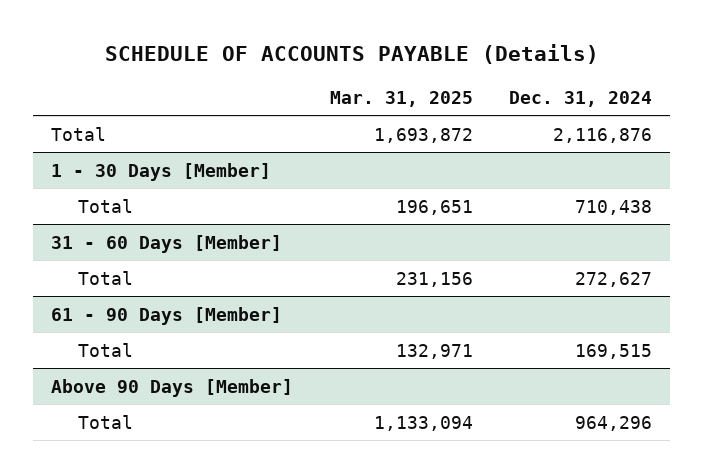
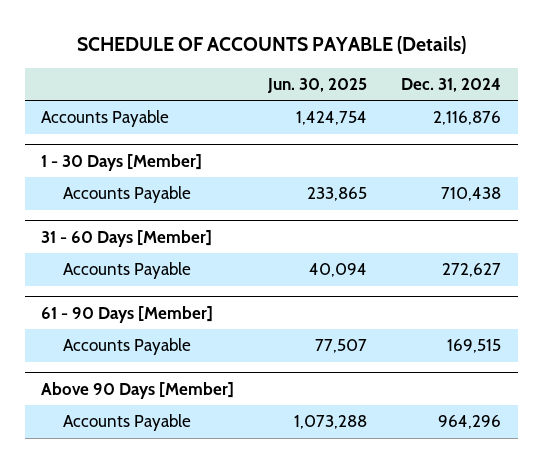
[329,90,473,107] Mar. 31, 2025 -> none
none -> [267,77,368,93] Jun. 30, 2025
[51,126,107,141] Total -> [41,110,170,128] Accounts Payable
[77,198,133,213] Total -> [62,186,191,204] Accounts Payable
[77,270,133,285] Total -> [62,262,191,280] Accounts Payable
[77,342,133,357] Total -> [62,338,191,356] Accounts Payable
[77,414,133,429] Total -> [62,414,191,432] Accounts Payable

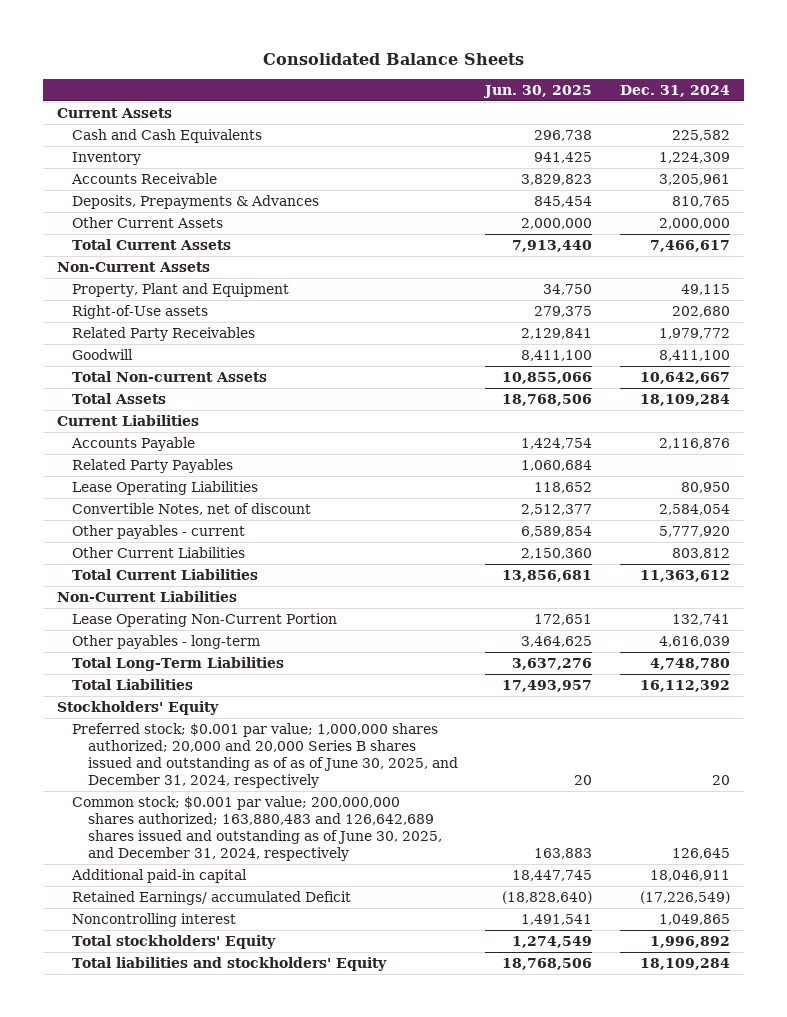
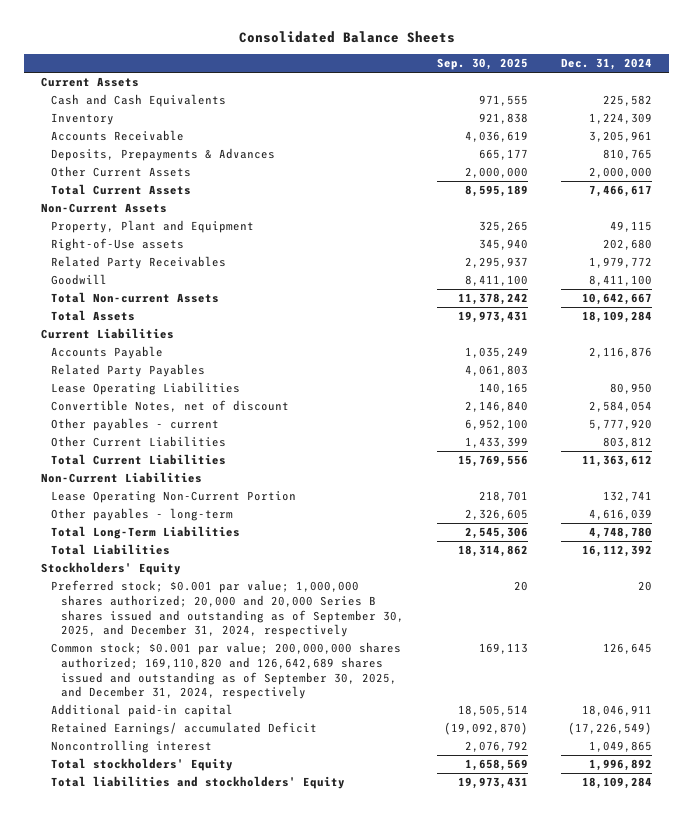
[483,84,593,98] Jun. 30, 2025 -> none
none -> [436,58,528,71] Sep. 30, 2025
[72,723,458,788] Preferred stock; $0.001 par value; 1,000,000 shares authorized; 20,000 and 20,000 Series B shares issued and outstanding as of as of June 30, 2025, and December 31, 2024, respectively -> [50,580,404,638] Preferred stock; $0.001 par value; 1,000,000 shares authorized; 20,000 and 20,000 Series B shares issued and outstanding as of September 30, 2025, and December 31, 2024, respectively
[72,796,442,861] Common stock; $0.001 par value; 200,000,000 shares authorized; 163,880,483 and 126,642,689 shares issued and outstanding as of June 30, 2025, and December 31, 2024, respectively -> [50,642,401,700] Common stock; $0.001 par value; 200,000,000 shares authorized; 169,110,820 and 126,642,689 shares issued and outstanding as of September 30, 2025, and December 31, 2024, respectively

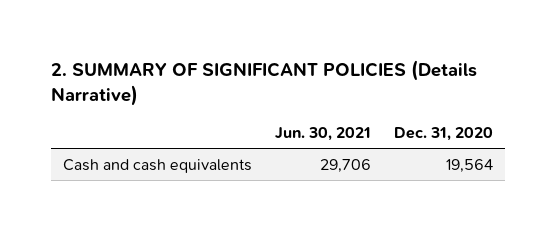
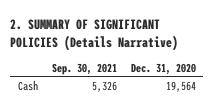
[274,127,371,142] Jun. 30, 2021 -> none
none -> [51,62,117,75] Sep. 30, 2021
[62,159,252,174] Cash and cash equivalents -> [17,79,38,91] Cash

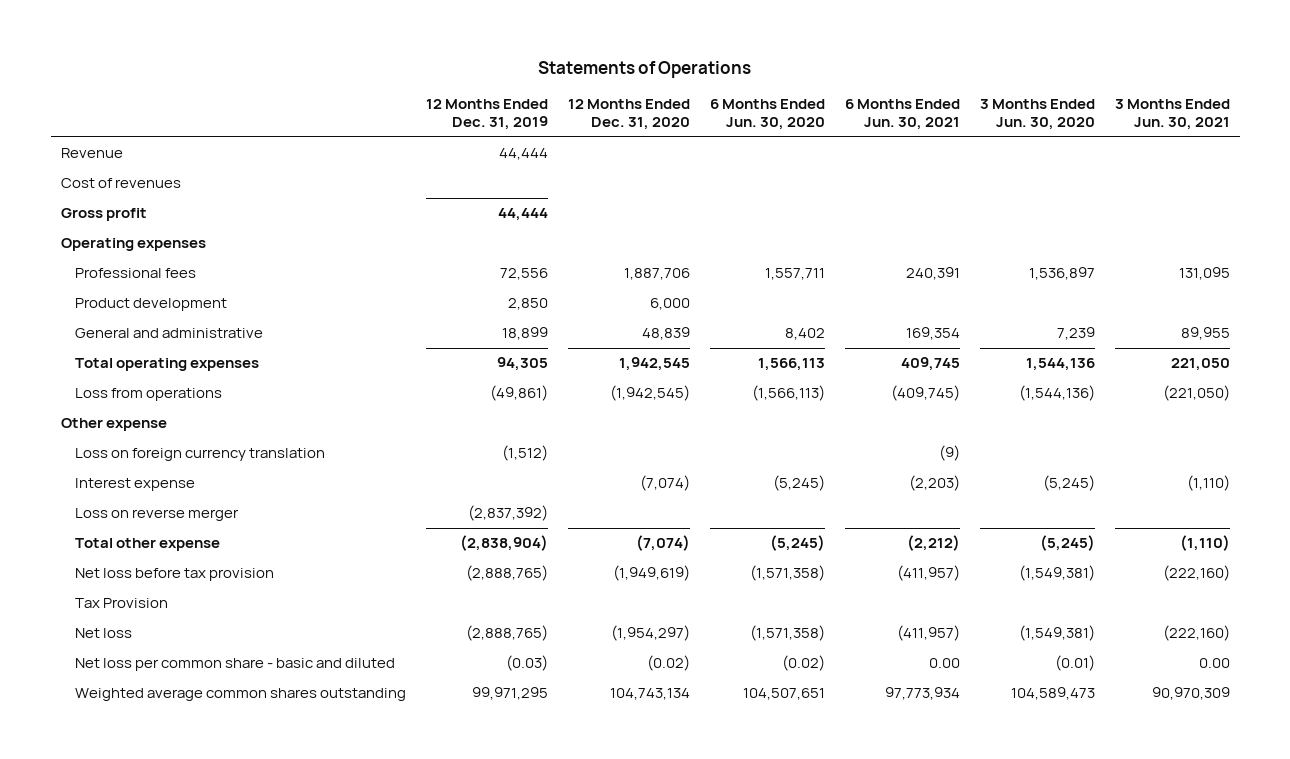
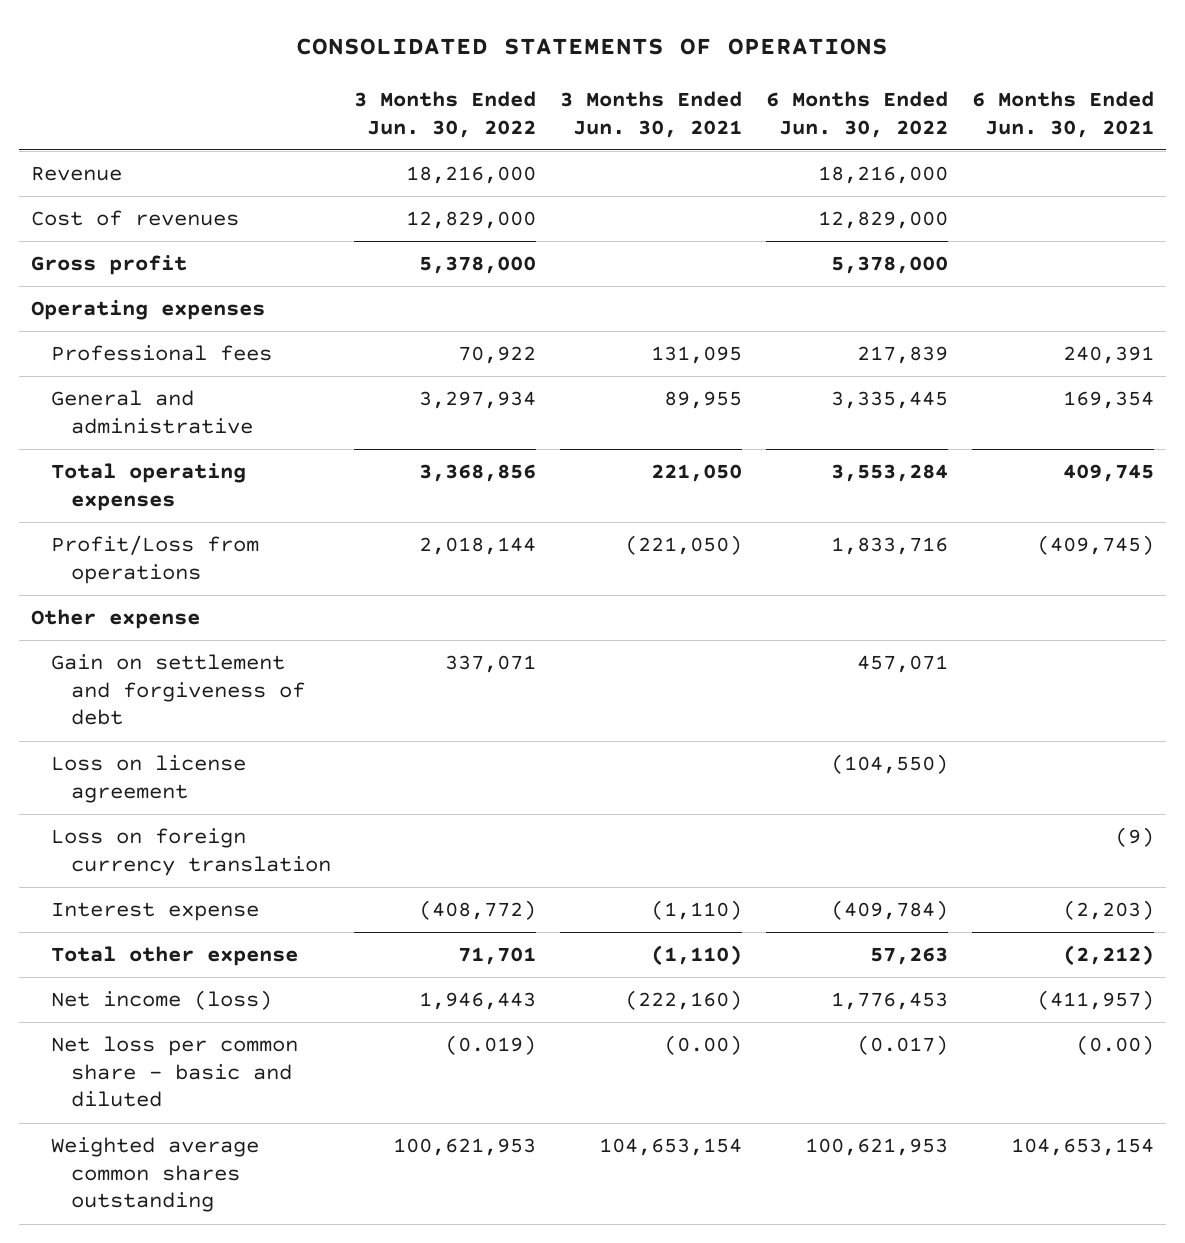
[538,60,752,78] Statements of Operations -> [296,38,889,56] CONSOLIDATED STATEMENTS OF OPERATIONS
[425,99,548,131] 12 Months Ended Dec. 31, 2019 -> none
[567,99,690,131] 12 Months Ended Dec. 31, 2020 -> none
[709,99,825,131] 6 Months Ended Jun. 30, 2020 -> none
[979,99,1095,131] 3 Months Ended Jun. 30, 2020 -> none
none -> [354,91,537,138] 3 Months Ended Jun. 30, 2022
none -> [766,91,949,138] 6 Months Ended Jun. 30, 2022
[74,298,227,312] Product development -> none
[74,388,222,402] Loss from operations -> [50,535,259,584] Profit/Loss from operations
none -> [50,654,305,726] Gain on settlement and forgiveness of debt
none -> [50,755,246,803] Loss on license agreement
[74,508,239,522] Loss on reverse merger -> none
[74,568,274,582] Net loss before tax provision -> none
[74,598,168,609] Tax Provision -> none
[74,628,132,639] Net loss -> [50,990,272,1011] Net income (loss)
[928,658,960,669] 0.00 -> [1075,1035,1154,1056] (0.00)
[1198,658,1230,669] 0.00 -> [664,1035,743,1056] (0.00)
[884,687,960,701] 97,773,934 -> [1010,1138,1154,1157] 104,653,154
[1151,687,1230,701] 90,970,309 -> [599,1138,743,1157] 104,653,154

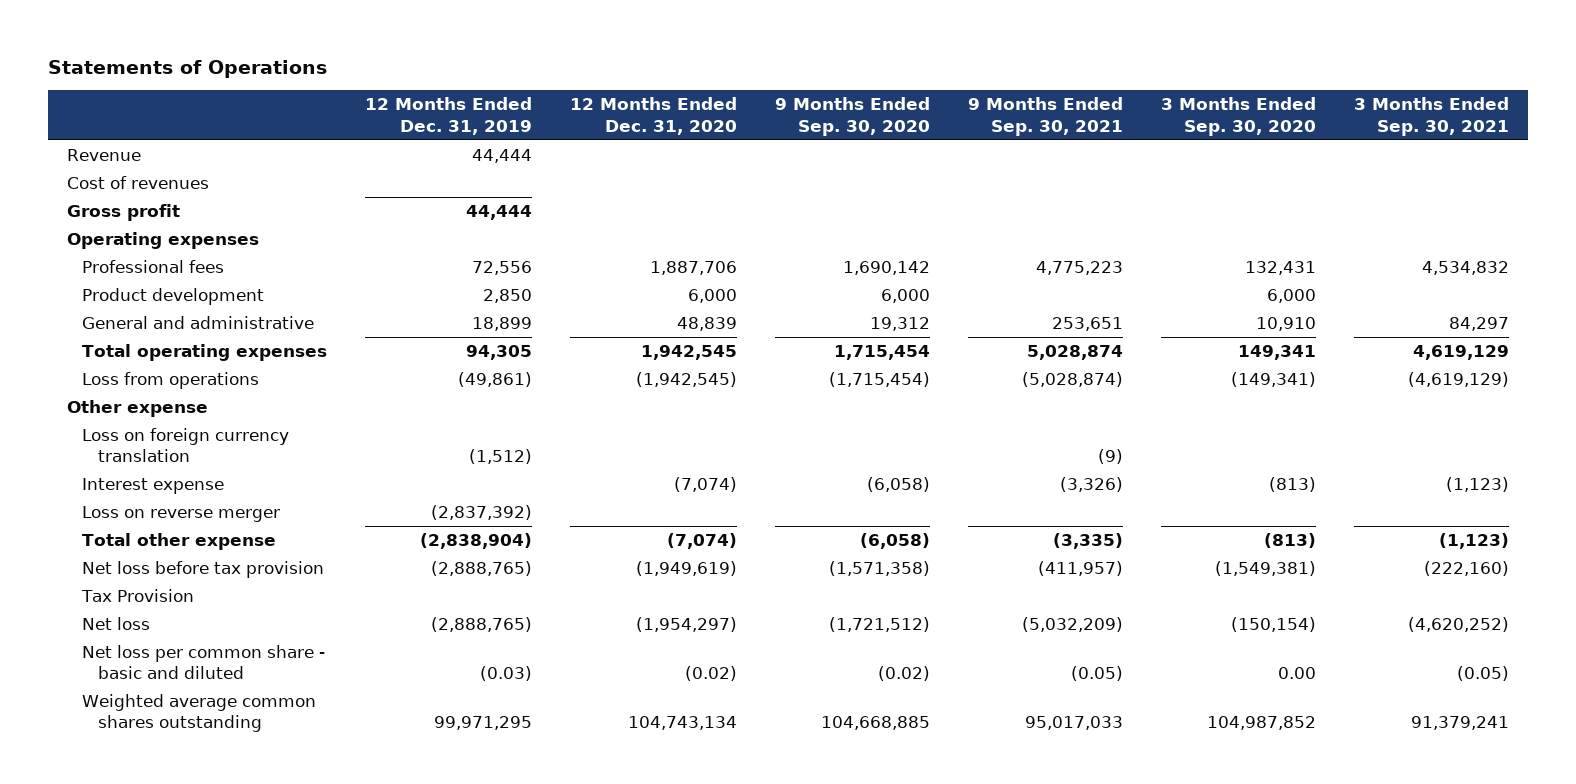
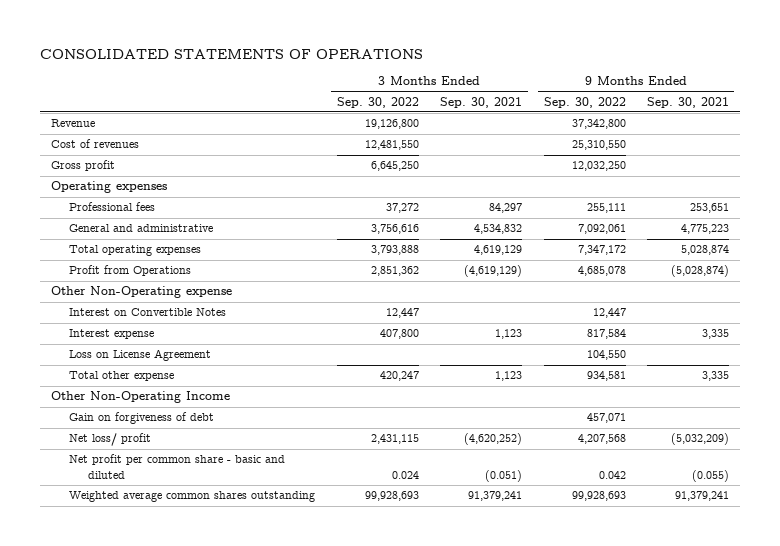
[47,59,327,78] Statements of Operations -> [40,48,424,59] CONSOLIDATED STATEMENTS OF OPERATIONS
[365,97,533,135] 12 Months Ended Dec. 31, 2019 -> none
[570,97,738,135] 12 Months Ended Dec. 31, 2020 -> none
[775,97,931,136] 9 Months Ended Sep. 30, 2020 -> none
[1161,97,1317,136] 3 Months Ended Sep. 30, 2020 -> none
none -> [336,96,419,108] Sep. 30, 2022
none -> [543,96,626,108] Sep. 30, 2022
[82,288,265,306] Product development -> none
[1036,261,1124,276] 4,775,223 -> [690,203,730,214] 253,651
[1422,261,1510,276] 4,534,832 -> [489,203,523,214] 84,297
[1052,317,1124,332] 253,651 -> [681,224,730,235] 4,775,223
[1449,317,1510,332] 84,297 -> [474,224,523,235] 4,534,832
[82,428,290,463] Loss on foreign currency translation -> none
[82,506,281,523] Loss on reverse merger -> none
[82,561,325,579] Net loss before tax provision -> none
[81,589,195,603] Tax Provision -> none
[82,372,260,390] Loss from operations -> [69,265,192,277] Profit from Operations
[66,400,208,418] Other expense -> [50,286,232,299] Other Non-Operating expense
none -> [69,308,227,317] Interest on Convertible Notes
[1060,477,1124,493] (3,326) -> [702,329,730,340] 3,335
[1446,477,1510,493] (1,123) -> [495,329,523,340] 1,123
none -> [69,349,212,362] Loss on License Agreement
[1053,533,1124,550] (3,335) -> [702,371,730,382] 3,335
[1439,533,1510,550] (1,123) -> [495,371,523,382] 1,123
none -> [50,391,230,404] Other Non-Operating Income
none -> [69,412,215,425] Gain on forgiveness of debt
[82,617,151,631] Net loss -> [69,433,152,447] Net loss/ profit
[82,645,326,680] Net loss per common share - basic and diluted -> [69,454,286,479] Net profit per common share - basic and diluted
[1071,666,1124,682] (0.05) -> [692,469,730,482] (0.055)
[1457,666,1510,682] (0.05) -> [485,469,523,482] (0.051)
[1025,716,1124,731] 95,017,033 -> [675,491,730,502] 91,379,241

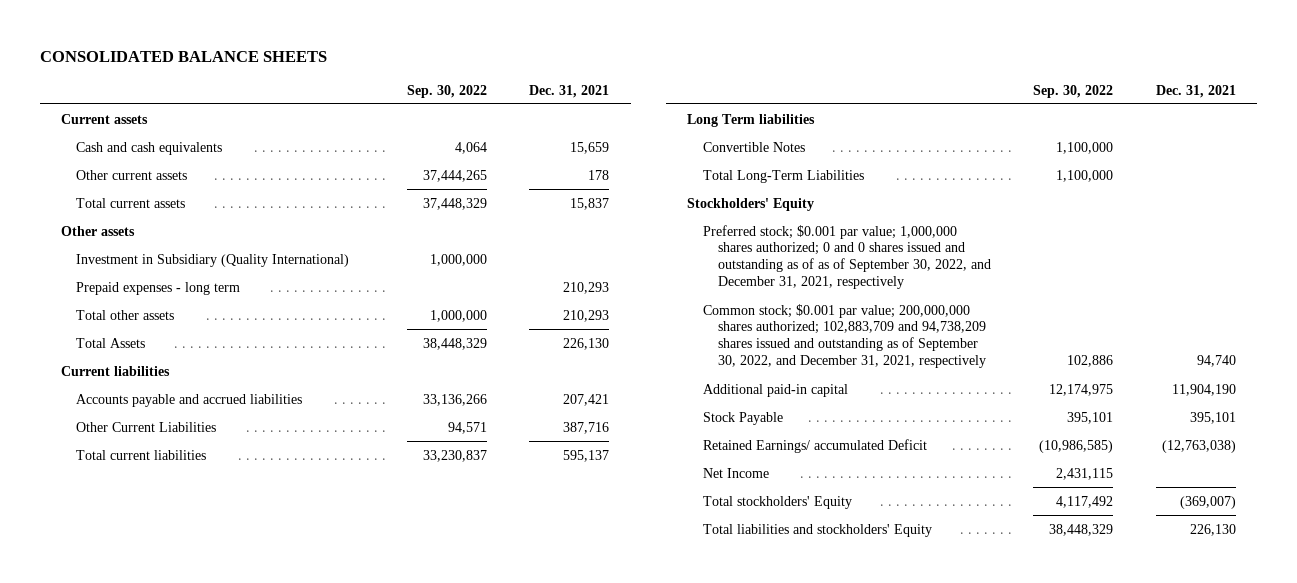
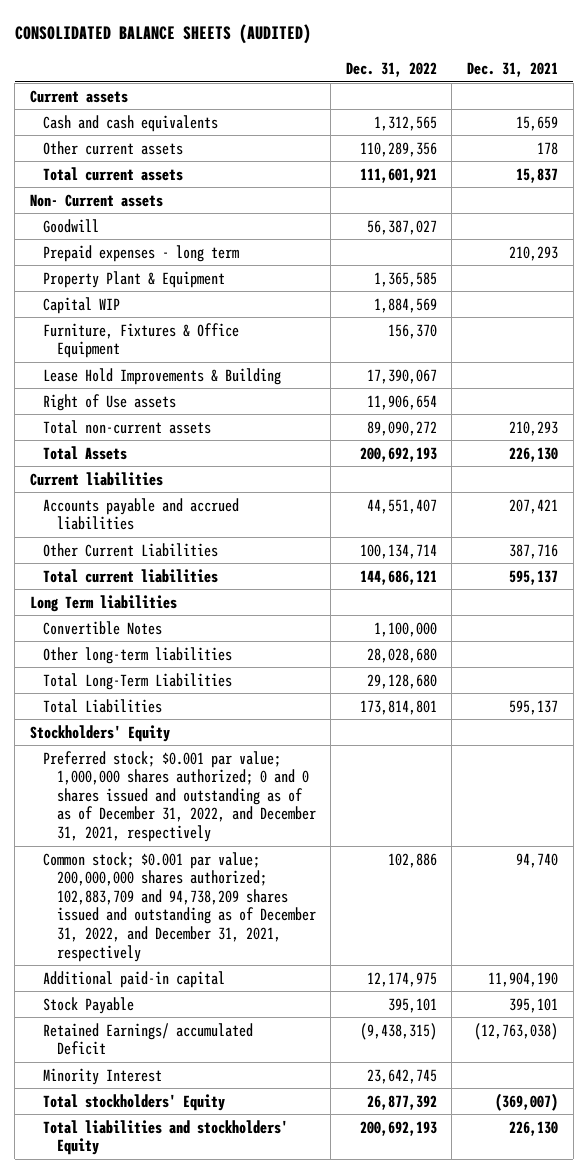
[39,50,327,62] CONSOLIDATED BALANCE SHEETS -> [14,24,311,45] CONSOLIDATED BALANCE SHEETS (AUDITED)
[407,84,488,98] Sep. 30, 2022 -> none
none -> [345,61,437,77] Dec. 31, 2022
[61,225,136,236] Other assets -> none
[76,253,350,267] Investment in Subsidiary (Quality International) -> none
none -> [29,193,163,207] Non- Current assets
none -> [43,218,100,233] Goodwill
none -> [43,270,226,288] Property Plant & Equipment
none -> [43,296,121,314] Capital WIP
none -> [43,322,240,359] Furniture, Fixtures & Office Equipment
none -> [43,367,282,385] Lease Hold Improvements & Building
none -> [43,393,177,411] Right of Use assets
[76,309,175,320] Total other assets -> [43,419,212,434] Total non-current assets
none -> [43,646,233,664] Other long-term liabilities
none -> [43,698,163,713] Total Liabilities
[702,224,991,290] Preferred stock; $0.001 par value; 1,000,000 shares authorized; 0 and 0 shares issued and outstanding as of as of September 30, 2022, and December 31, 2021, respectively -> [43,750,316,843] Preferred stock; $0.001 par value; 1,000,000 shares authorized; 0 and 0 shares issued and outstanding as of as of December 31, 2022, and December 31, 2021, respectively
[702,303,986,369] Common stock; $0.001 par value; 200,000,000 shares authorized; 102,883,709 and 94,738,209 shares issued and outstanding as of September 30, 2022, and December 31, 2021, respectively -> [43,851,316,962] Common stock; $0.001 par value; 200,000,000 shares authorized; 102,883,709 and 94,738,209 shares issued and outstanding as of December 31, 2022, and December 31, 2021, respectively
[702,467,769,478] Net Income -> none
none -> [43,1067,163,1085] Minority Interest

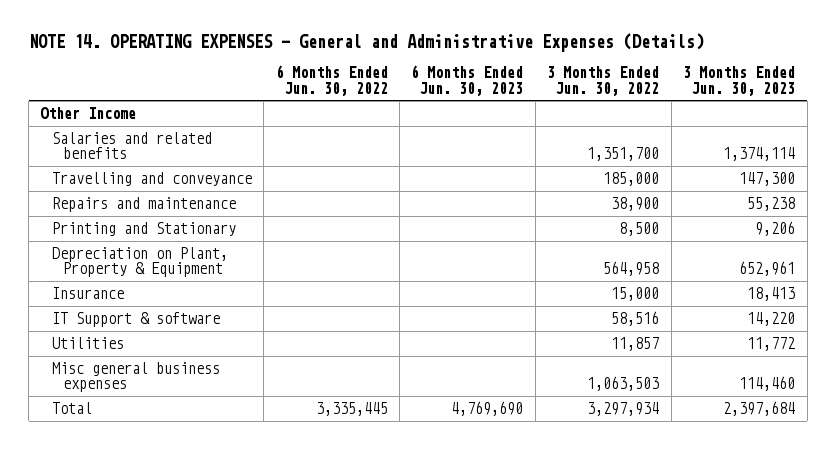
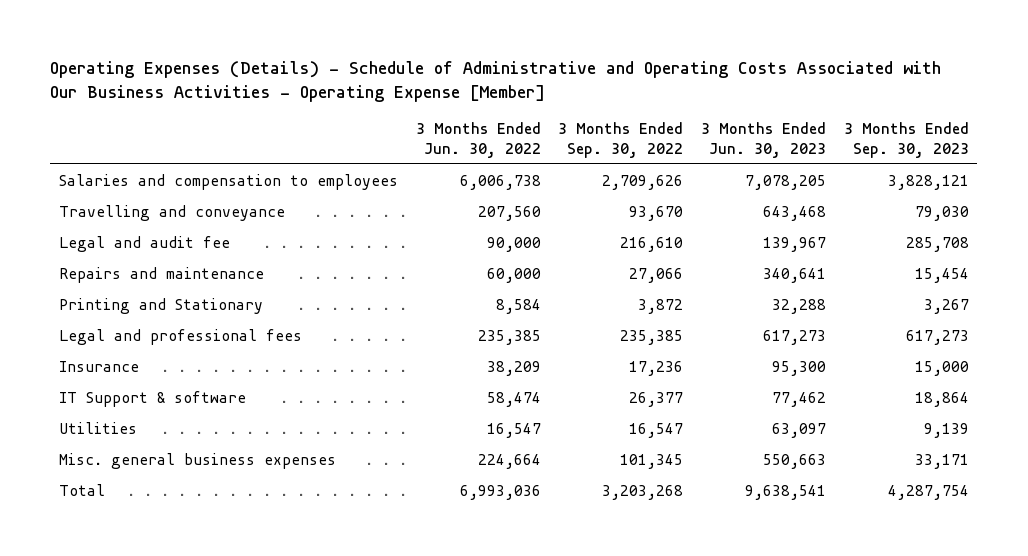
[28,32,704,52] NOTE 14. OPERATING EXPENSES - General and Administrative Expenses (Details) -> [50,61,942,103] Operating Expenses (Details) - Schedule of Administrative and Operating Costs Associated with Our Business Activities - Operating Expense [Member]
[275,65,388,96] 6 Months Ended Jun. 30, 2022 -> none
[411,65,524,96] 6 Months Ended Jun. 30, 2023 -> none
none -> [558,122,684,158] 3 Months Ended Sep. 30, 2022
none -> [843,122,969,158] 3 Months Ended Sep. 30, 2023
[40,107,137,120] Other Income -> none
[51,247,228,278] Depreciation on Plant, Property & Equipment -> none
[51,132,212,160] Salaries and related benefits -> [59,173,399,190] Salaries and compensation to employees
[587,147,660,162] 1,351,700 -> [459,174,541,190] 6,006,738
[723,147,796,162] 1,374,114 -> [745,174,827,190] 7,078,205
[603,172,660,187] 185,000 -> [477,205,541,221] 207,560
[739,172,796,187] 147,300 -> [763,205,827,221] 643,468
none -> [59,235,231,252] Legal and audit fee
[611,197,660,212] 38,900 -> [486,267,541,283] 60,000
[747,197,796,212] 55,238 -> [763,267,827,283] 340,641
[619,222,660,237] 8,500 -> [495,298,541,314] 8,584
[755,221,796,237] 9,206 -> [772,298,827,314] 32,288
none -> [59,328,303,345] Legal and professional fees
[611,287,660,302] 15,000 -> [486,360,541,376] 38,209
[747,287,796,302] 18,413 -> [772,360,827,376] 95,300
[611,311,660,327] 58,516 -> [486,391,541,407] 58,474
[747,312,796,327] 14,220 -> [772,391,827,407] 77,462
[611,337,660,352] 11,857 -> [486,422,541,438] 16,547
[747,337,796,352] 11,772 -> [772,422,827,438] 63,097
[51,362,220,393] Misc general business expenses -> [59,452,337,469] Misc. general business expenses
[587,376,660,392] 1,063,503 -> [477,453,541,469] 224,664
[739,376,796,392] 114,460 -> [763,453,827,469] 550,663
[587,402,660,417] 3,297,934 -> [459,484,541,500] 6,993,036
[723,401,796,417] 2,397,684 -> [745,484,827,500] 9,638,541

